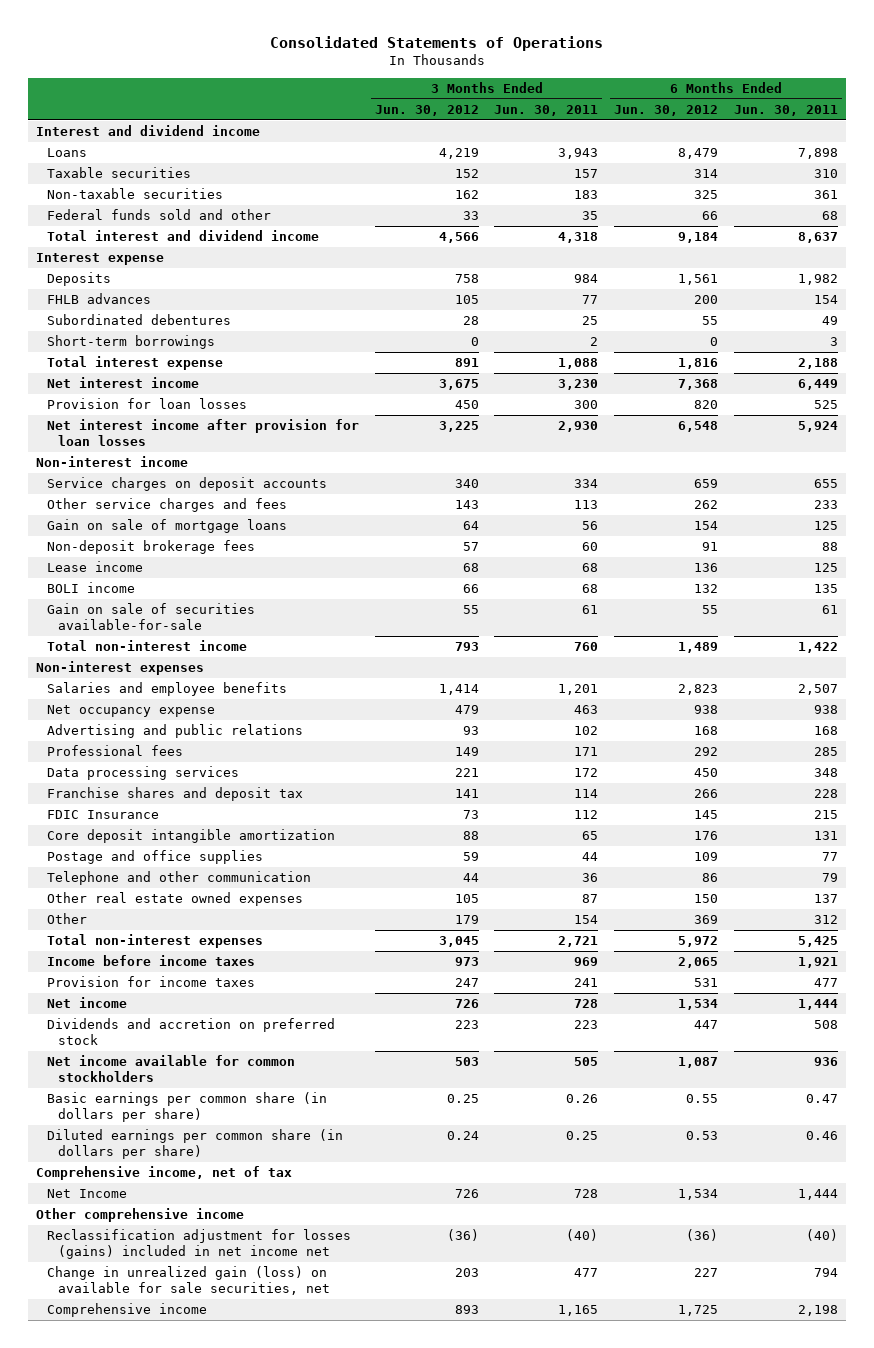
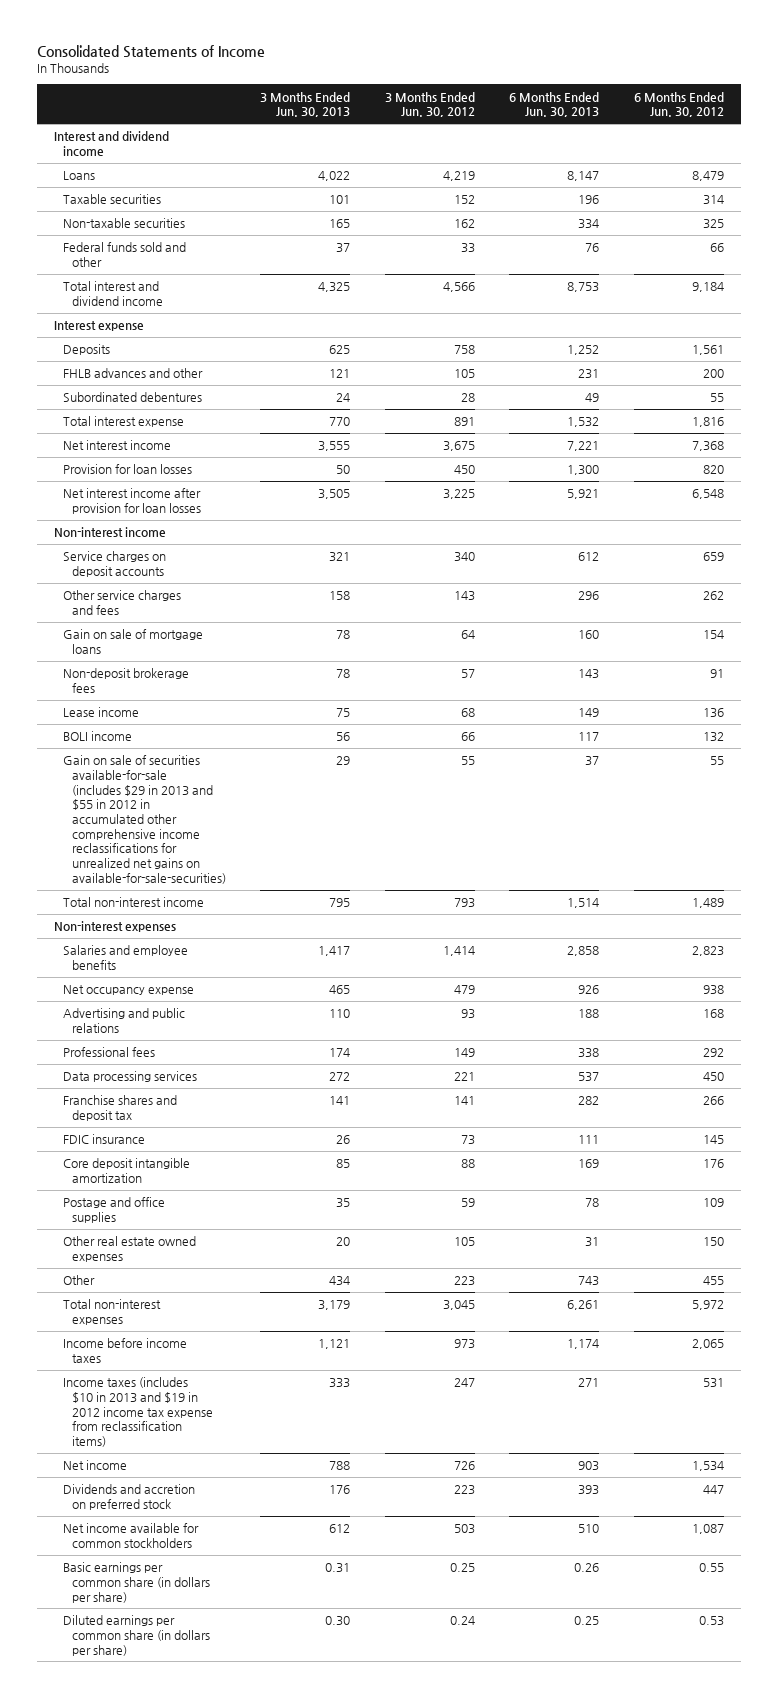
[269,35,603,51] Consolidated Statements of Operations -> [36,44,265,58] Consolidated Statements of Income
[494,104,599,116] Jun. 30, 2011 -> none
[734,104,839,116] Jun. 30, 2011 -> none
none -> [260,91,351,118] 3 Months Ended Jun. 30, 2013
none -> [509,91,600,118] 6 Months Ended Jun. 30, 2013
[46,293,151,305] FHLB advances -> [62,368,203,379] FHLB advances and other
[46,335,215,350] Short-term borrowings -> none
[46,603,255,631] Gain on sale of securities available-for-sale -> [62,755,226,884] Gain on sale of securities available-for-sale (includes $29 in 2013 and $55 in 2012 in accumulated other comprehensive income reclassifications for unrealized net gains on available-for-sale-securities)
[46,810,159,820] FDIC Insurance -> [62,1134,145,1145] FDIC insurance
[46,871,311,886] Telephone and other communication -> none
[454,915,479,925] 179 -> [453,1276,475,1287] 223
[694,915,719,925] 369 -> [702,1276,724,1286] 455
[46,976,255,988] Provision for income taxes -> [62,1377,213,1448] Income taxes (includes $10 in 2013 and $19 in 2012 income tax expense from reclassification items)
[35,1166,292,1181] Comprehensive income, net of tax -> none
[46,1189,127,1199] Net Income -> none
[35,1208,244,1223] Other comprehensive income -> none
[46,1229,351,1260] Reclassification adjustment for losses (gains) included in net income net -> none
[46,1266,331,1296] Change in unrealized gain (loss) on available for sale securities, net -> none
[46,1303,207,1318] Comprehensive income -> none

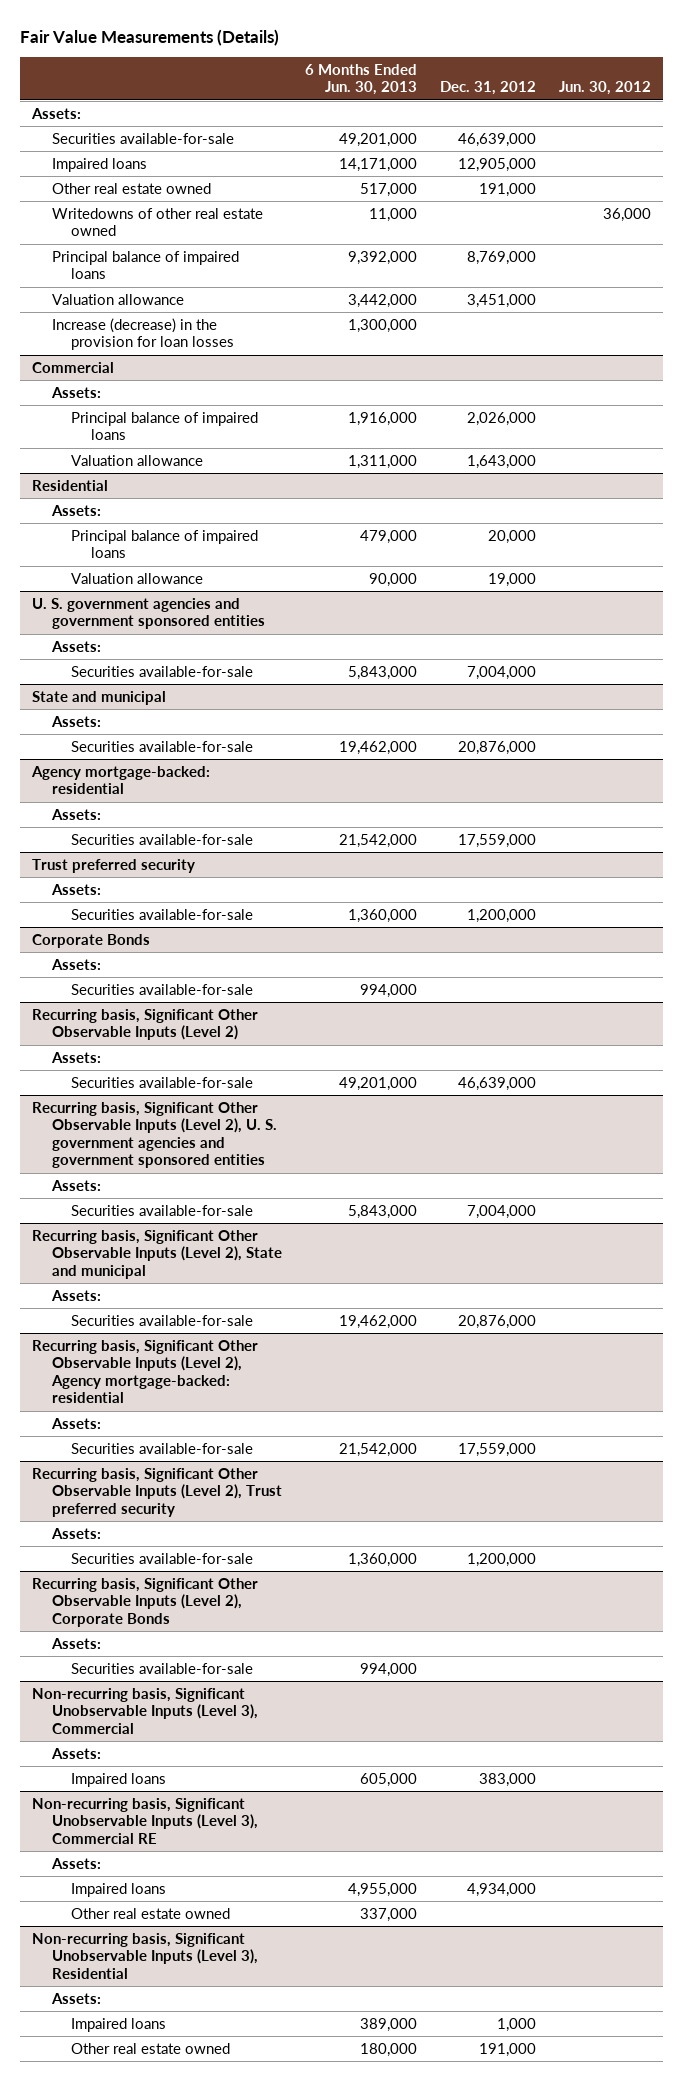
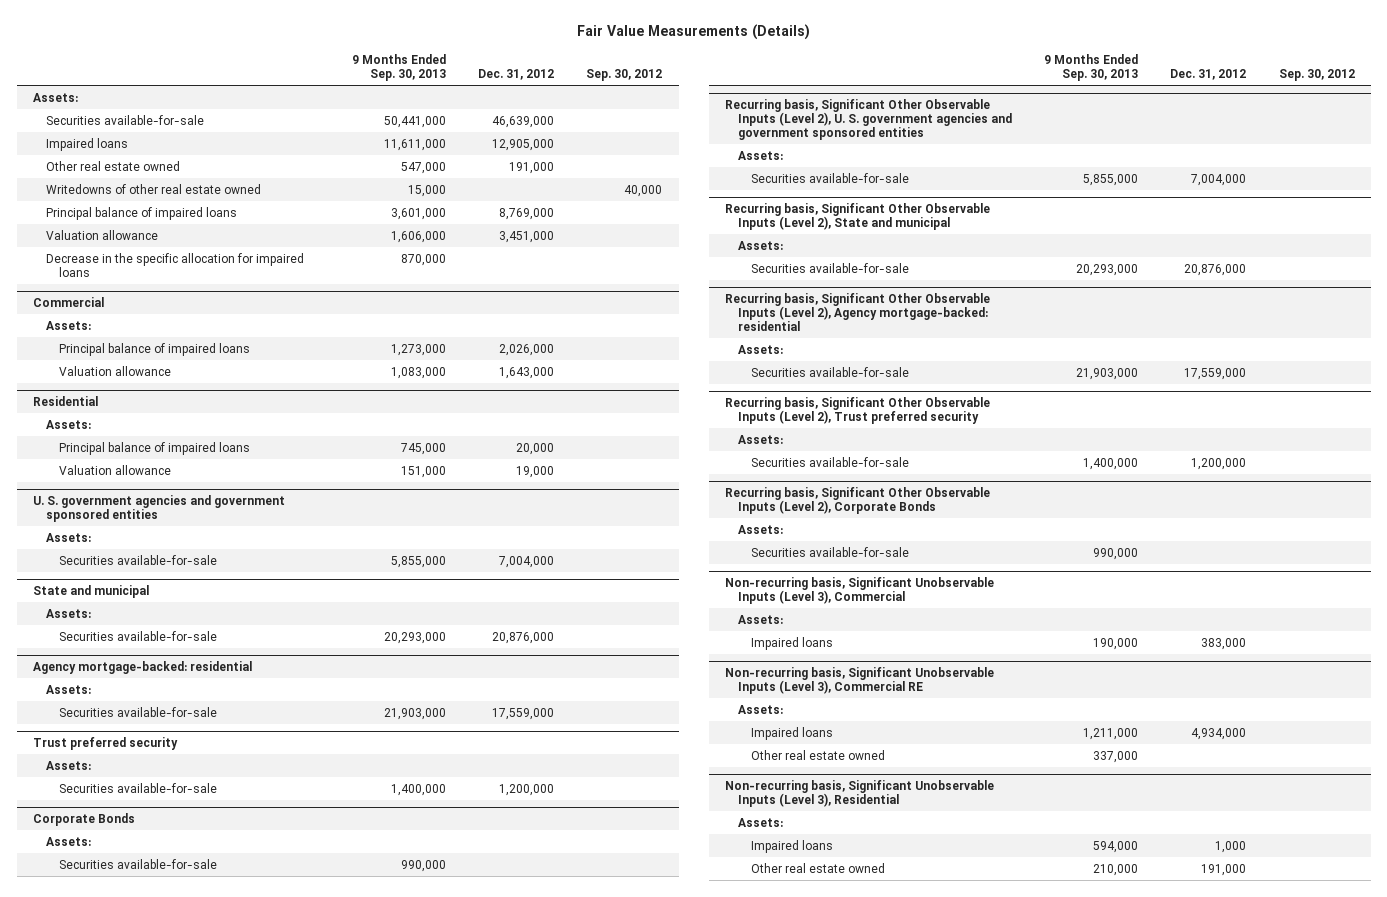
[304,63,417,96] 6 Months Ended Jun. 30, 2013 -> none
[559,81,652,96] Jun. 30, 2012 -> none
none -> [352,53,447,81] 9 Months Ended Sep. 30, 2013
none -> [586,68,663,81] Sep. 30, 2012
[51,317,235,351] Increase (decrease) in the provision for loan losses -> [45,252,304,277] Decrease in the specific allocation for impaired loans
[32,1008,259,1041] Recurring basis, Significant Other Observable Inputs (Level 2) -> none
[50,1051,101,1063] Assets: -> none
[71,1076,254,1088] Securities available-for-sale -> none

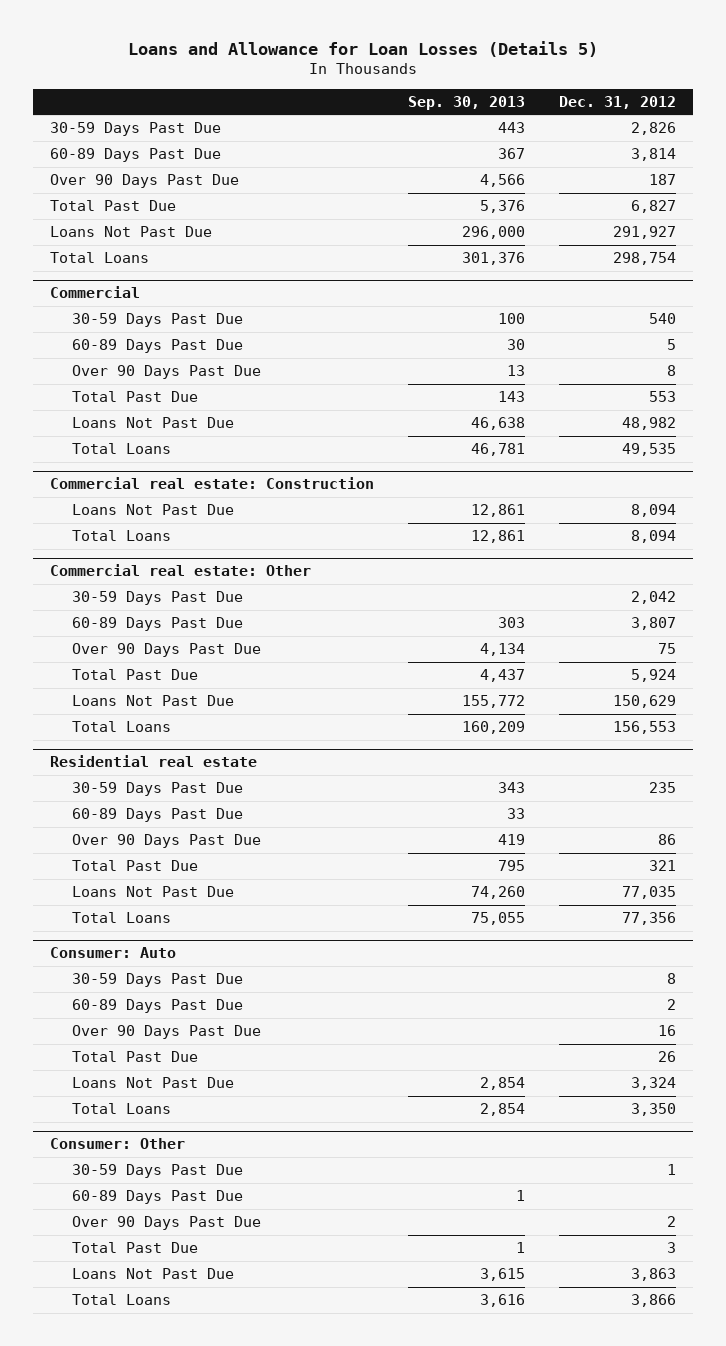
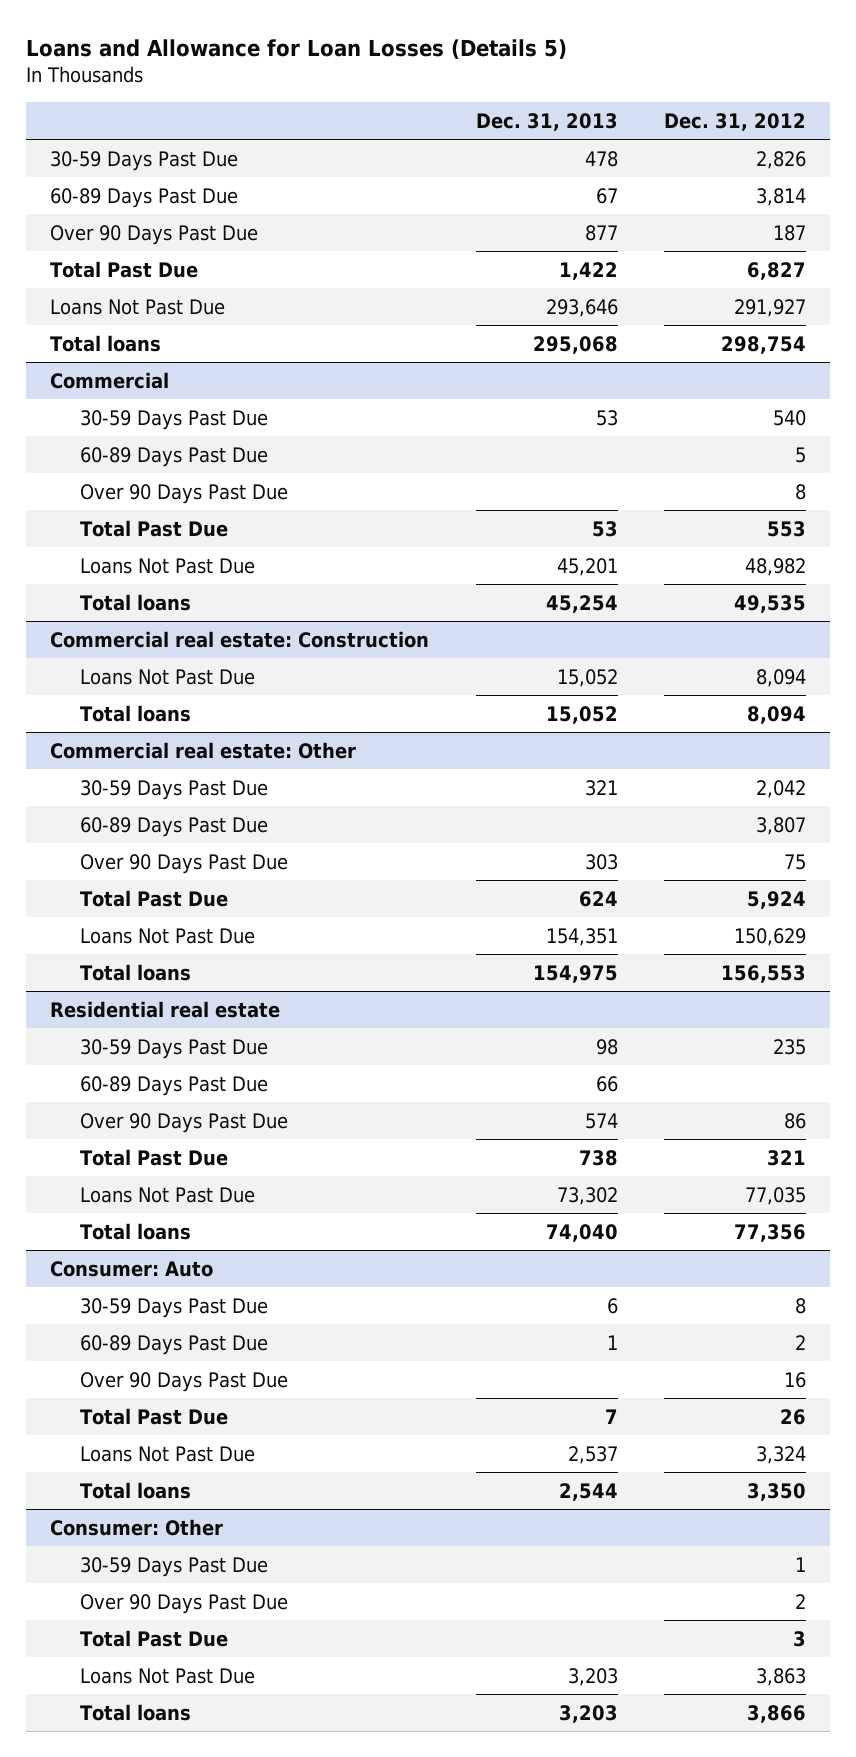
[408,95,526,110] Sep. 30, 2013 -> none
none -> [475,112,618,131] Dec. 31, 2013
[49,252,149,264] Total Loans -> [49,334,161,352] Total loans
[71,443,171,455] Total Loans -> [79,593,191,611] Total loans
[71,530,171,542] Total Loans -> [79,704,191,722] Total loans
[71,721,171,733] Total Loans -> [79,963,191,981] Total loans
[71,912,171,924] Total Loans -> [79,1222,191,1240] Total loans
[71,1103,171,1115] Total Loans -> [79,1481,191,1499] Total loans
[71,1190,243,1205] 60-89 Days Past Due -> none
[71,1294,171,1306] Total Loans -> [79,1703,191,1721] Total loans

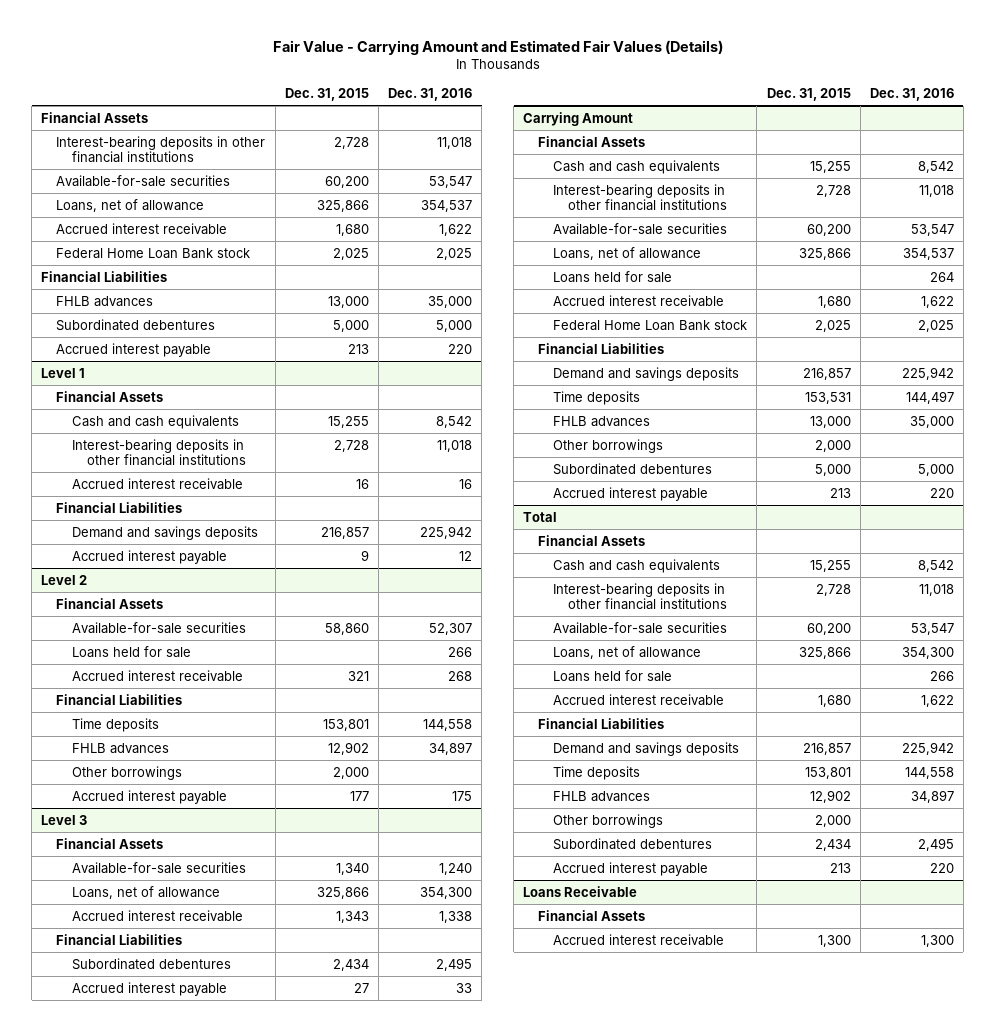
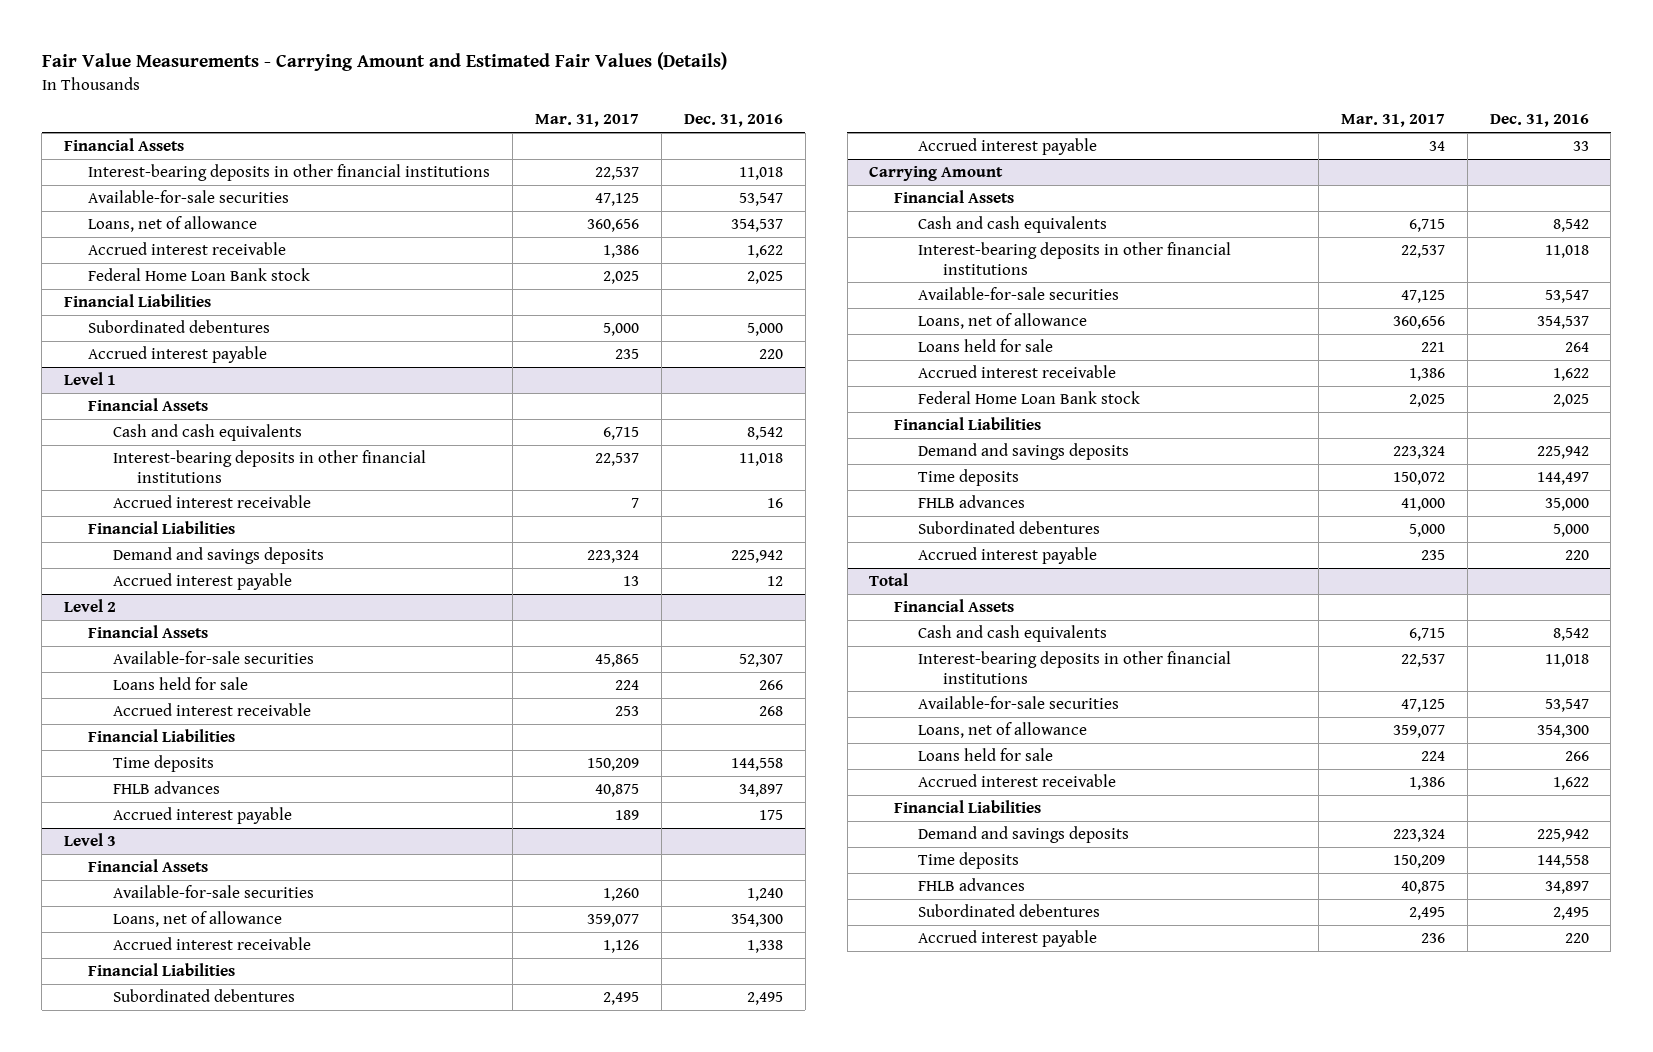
[272,39,723,55] Fair Value - Carrying Amount and Estimated Fair Values (Details) -> [41,52,727,72] Fair Value Measurements - Carrying Amount and Estimated Fair Values (Details)
[284,88,369,102] Dec. 31, 2015 -> none
none -> [535,114,640,128] Mar. 31, 2017
[56,295,154,307] FHLB advances -> none
[71,765,182,780] Other borrowings -> none
[553,438,664,453] Other borrowings -> none
[553,813,664,828] Other borrowings -> none
[523,885,638,897] Loans Receivable -> none
[538,909,646,921] Financial Assets -> none
[553,933,725,946] Accrued interest receivable -> none

